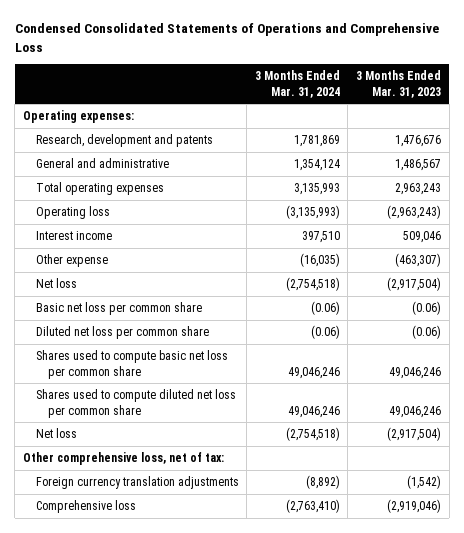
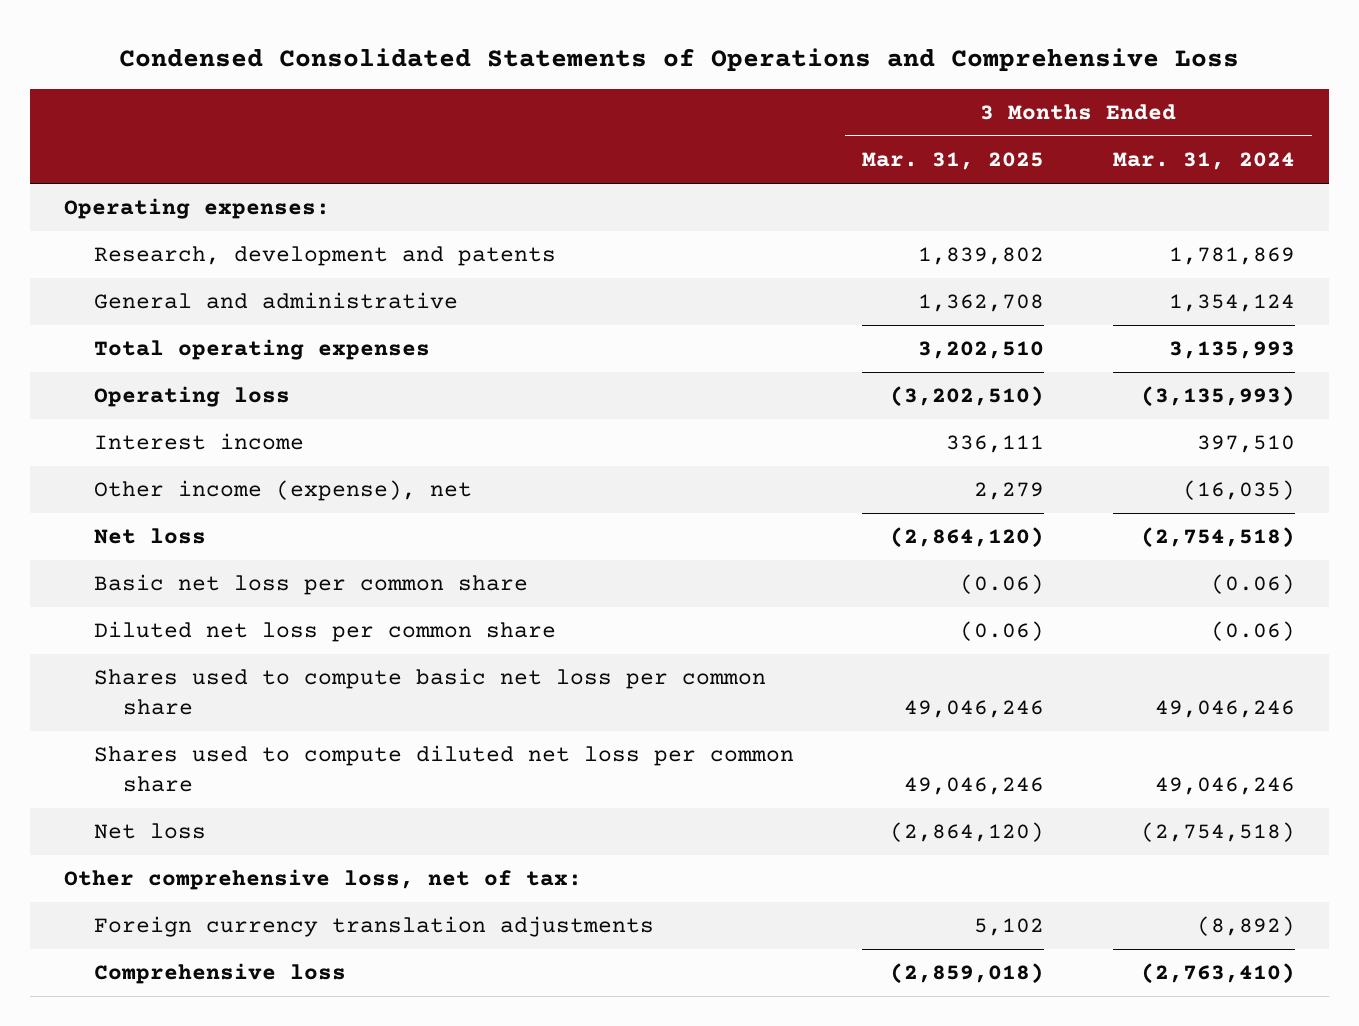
[355,70,441,98] 3 Months Ended Mar. 31, 2023 -> none
none -> [862,152,1045,171] Mar. 31, 2025
[35,254,108,268] Other expense -> [93,480,472,502] Other income (expense), net

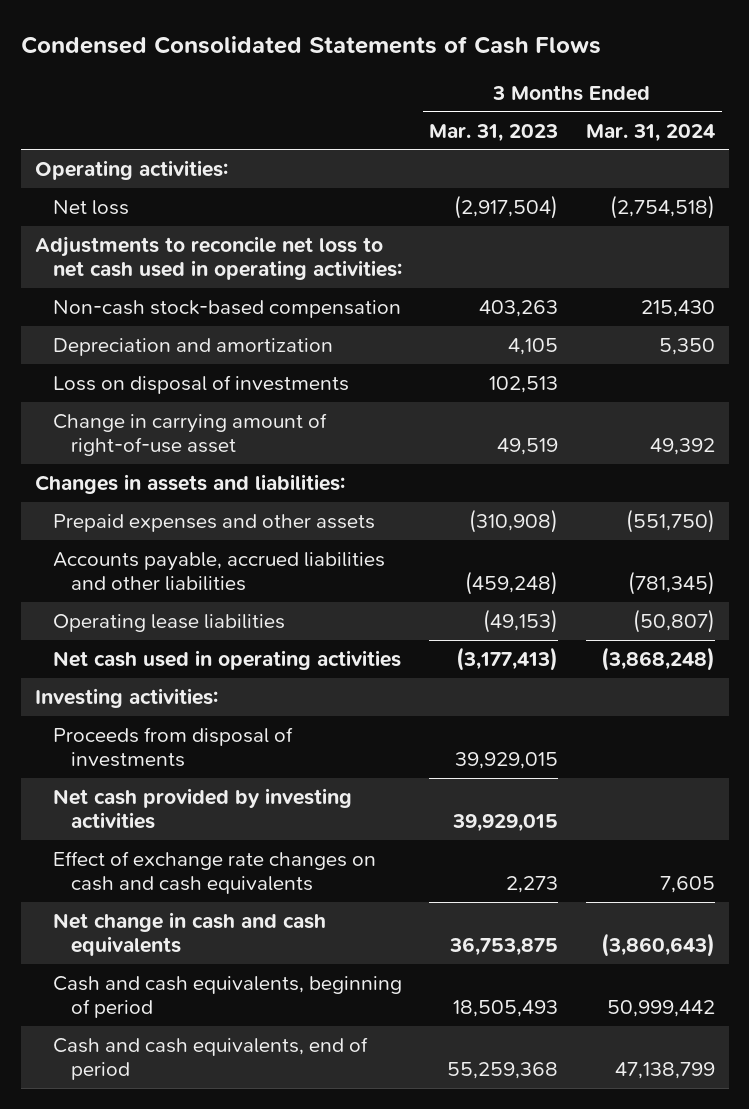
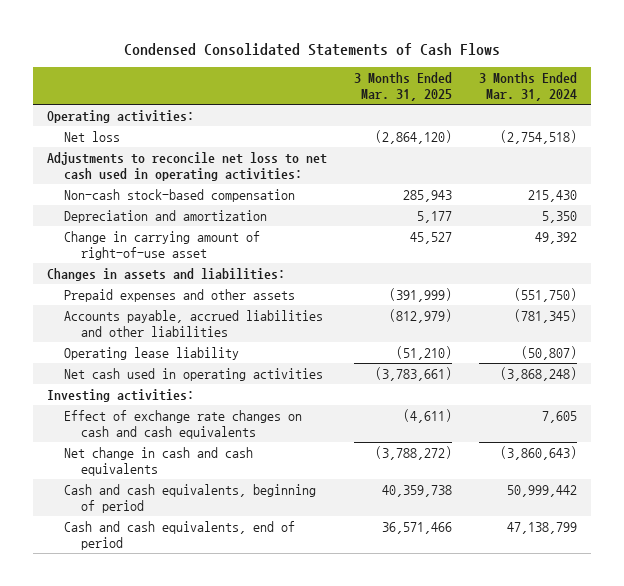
[429,123,559,142] Mar. 31, 2023 -> none
none -> [353,71,452,102] 3 Months Ended Mar. 31, 2025
[52,374,349,394] Loss on disposal of investments -> none
[52,613,285,632] Operating lease liabilities -> [63,346,239,360] Operating lease liability
[52,726,293,768] Proceeds from disposal of investments -> none
[52,787,352,830] Net cash provided by investing activities -> none

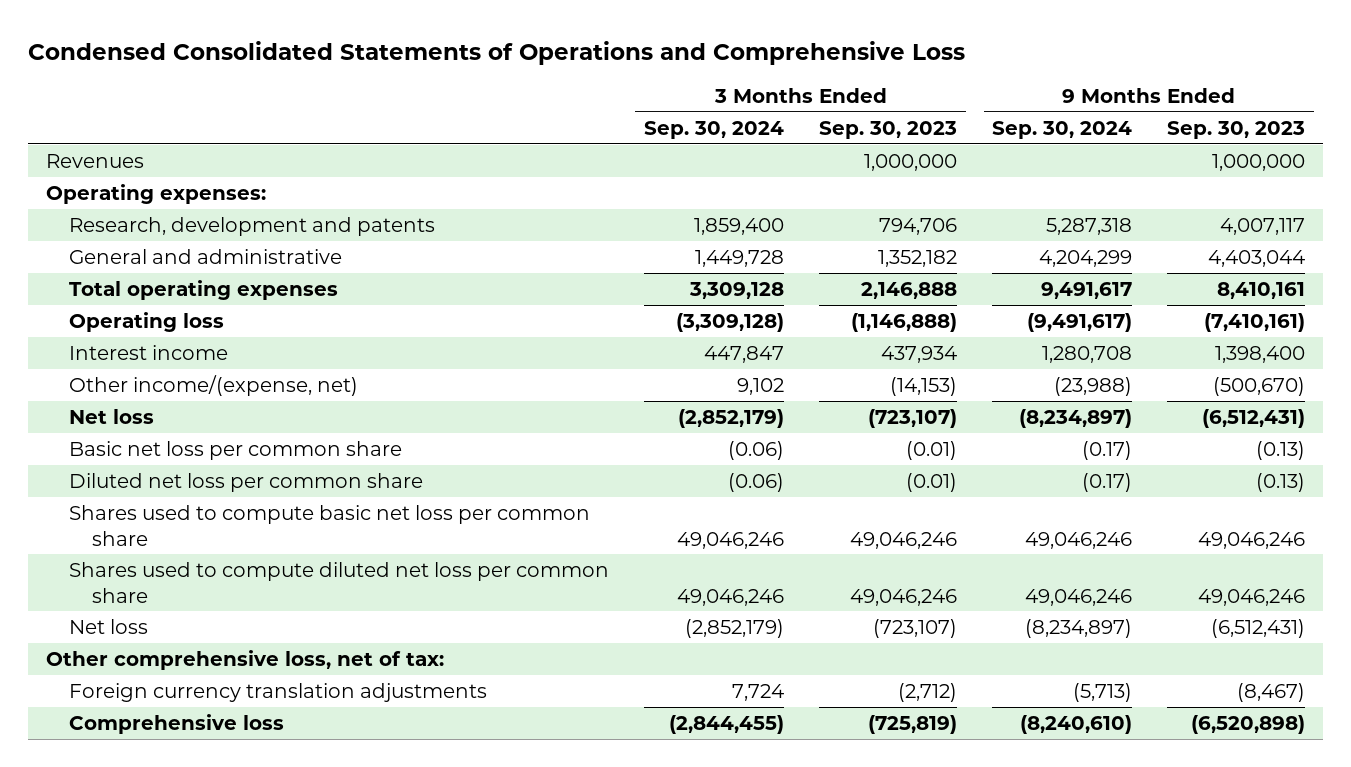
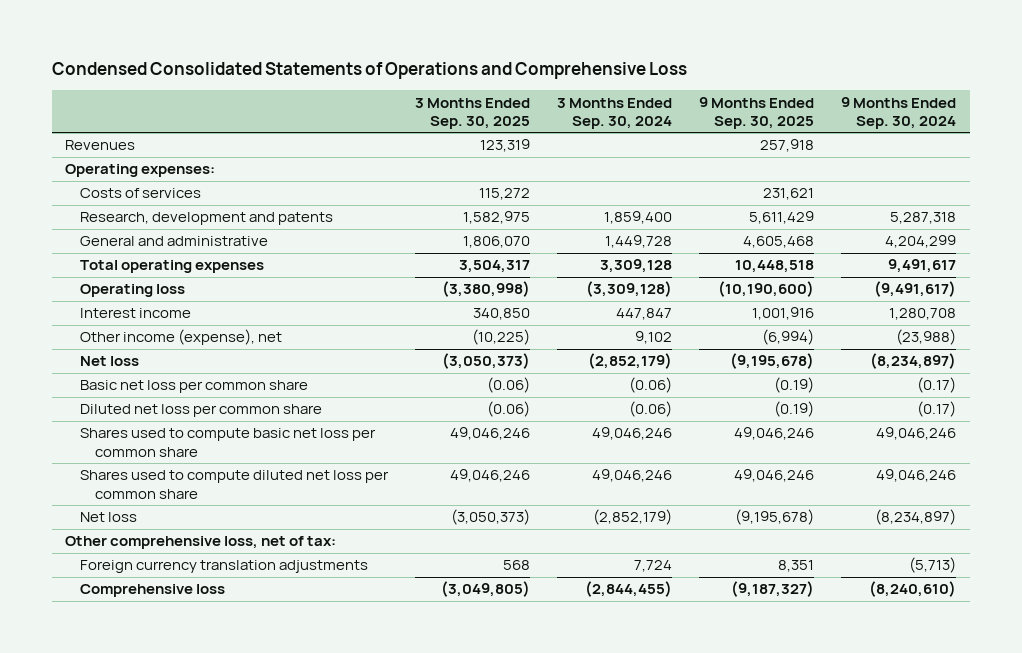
[819,120,958,139] Sep. 30, 2023 -> none
[1167,120,1306,139] Sep. 30, 2023 -> none
none -> [415,97,531,129] 3 Months Ended Sep. 30, 2025
none -> [699,96,815,129] 9 Months Ended Sep. 30, 2025
none -> [80,188,202,199] Costs of services
[68,374,358,396] Other income/(expense, net) -> [80,329,283,346] Other income (expense), net

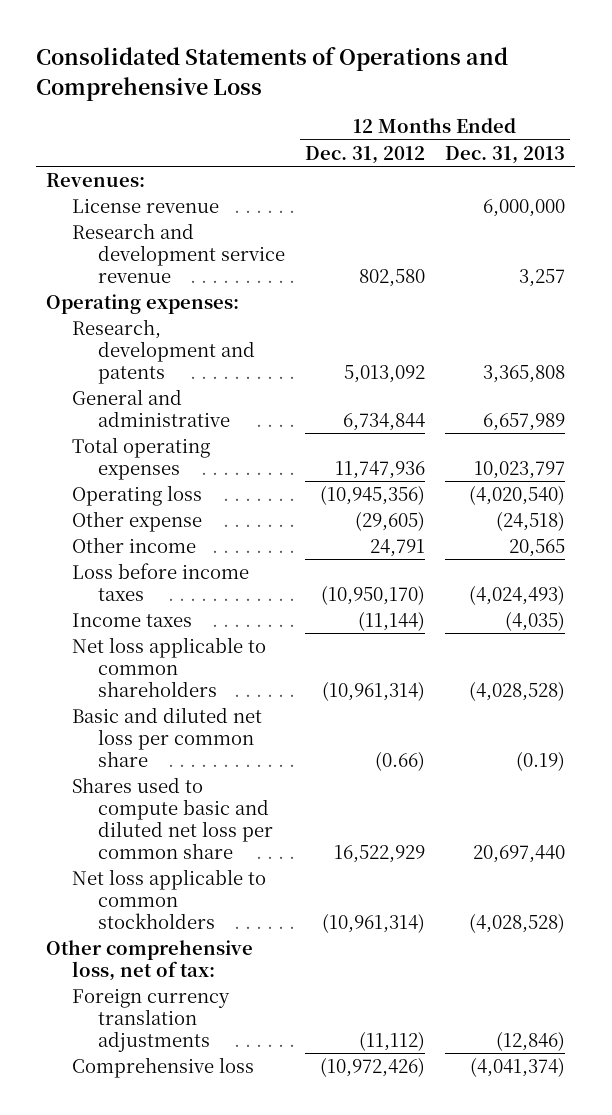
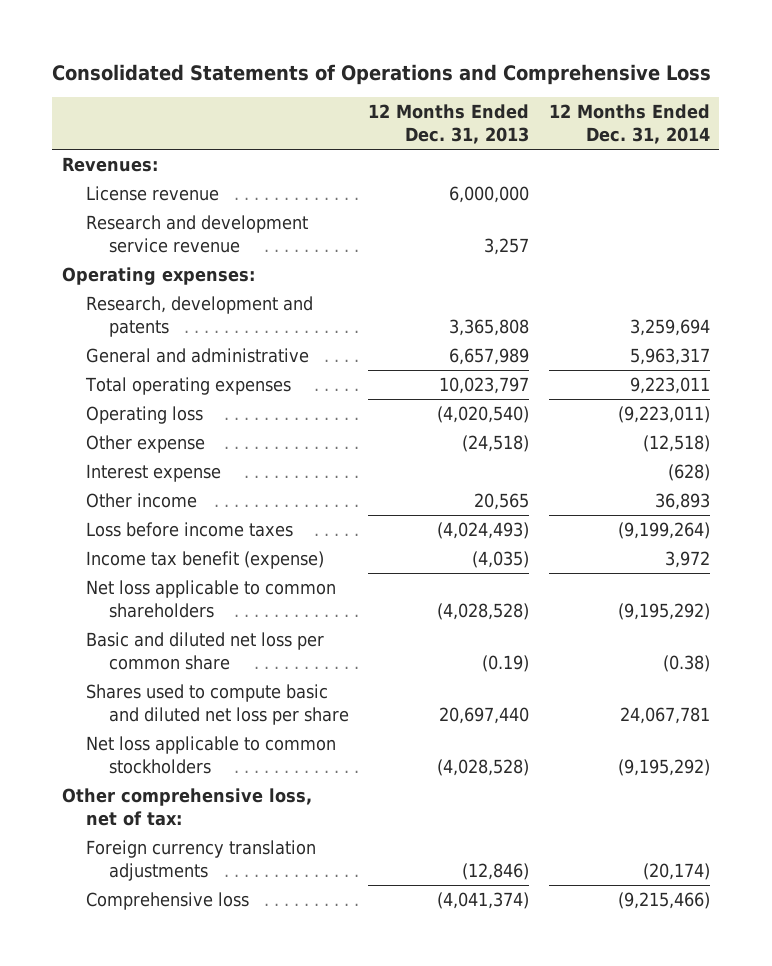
[305,145,426,164] Dec. 31, 2012 -> none
none -> [548,104,710,145] 12 Months Ended Dec. 31, 2014
none -> [85,464,221,483] Interest expense
[72,613,193,628] Income taxes -> [85,551,324,570] Income tax benefit (expense)
[72,777,274,859] Shares used to compute basic and diluted net loss per common share -> [85,684,350,725] Shares used to compute basic and diluted net loss per share

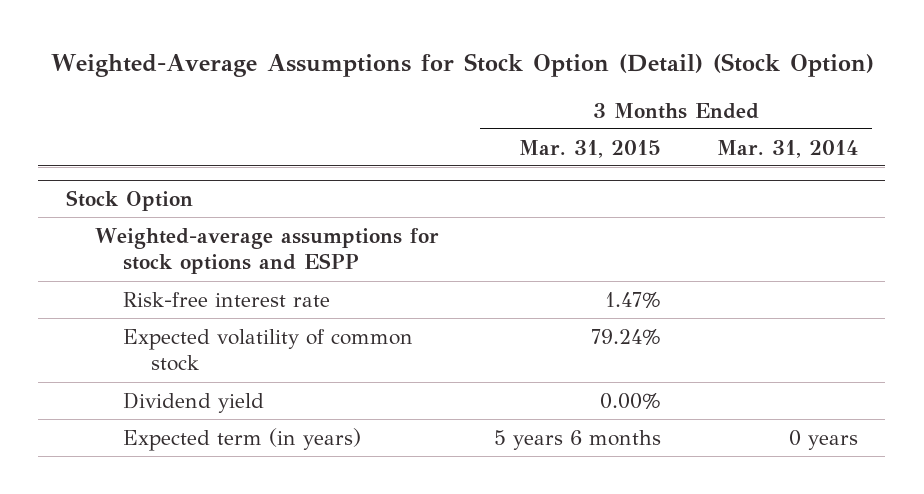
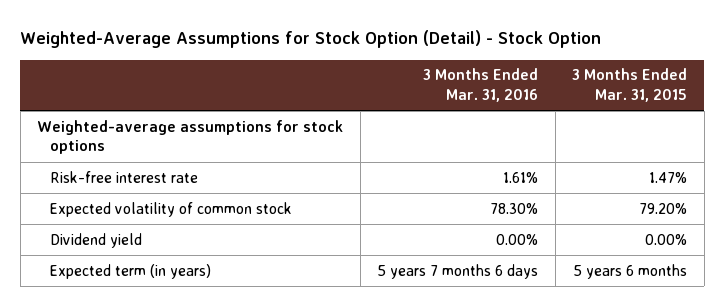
[50,53,874,78] Weighted-Average Assumptions for Stock Option (Detail) (Stock Option) -> [20,30,602,49] Weighted-Average Assumptions for Stock Option (Detail) - Stock Option
[716,139,858,158] Mar. 31, 2014 -> none
none -> [423,68,539,102] 3 Months Ended Mar. 31, 2016
[66,190,194,212] Stock Option -> none
[94,227,439,275] Weighted-average assumptions for stock options and ESPP -> [37,119,344,155] Weighted-average assumptions for stock options
[591,328,662,345] 79.24% -> [639,202,688,214] 79.20%

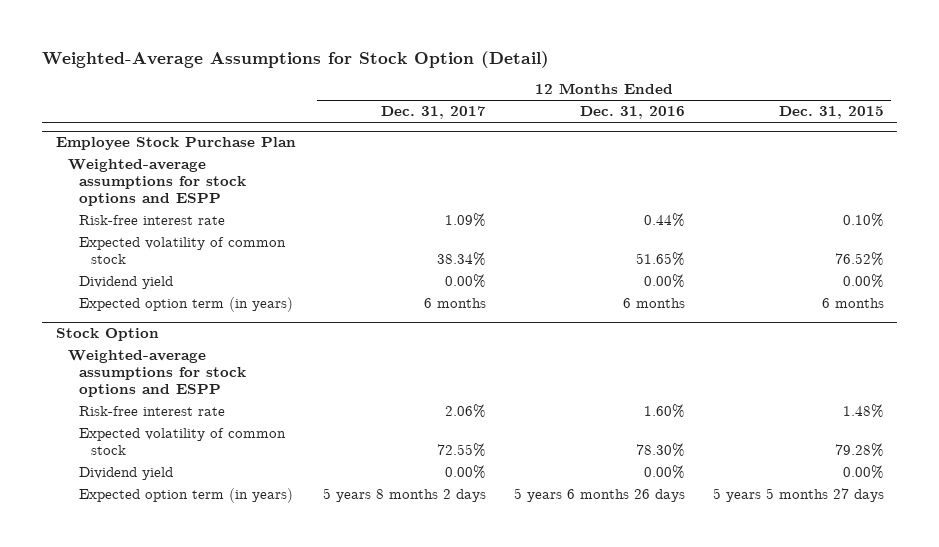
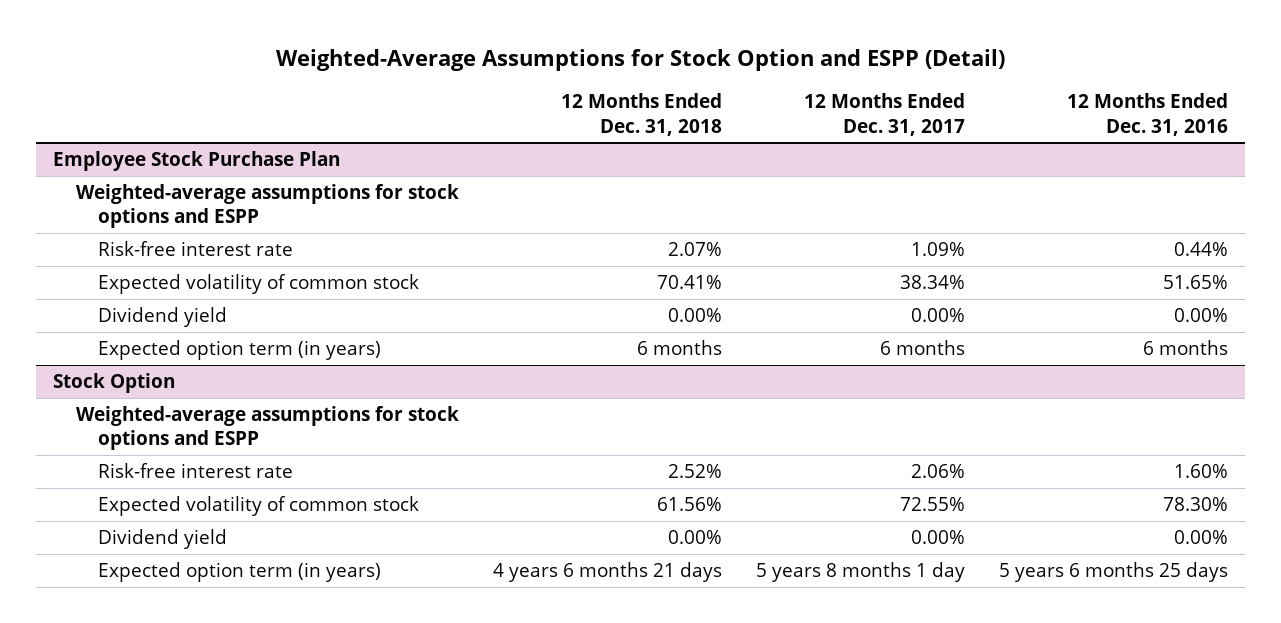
[42,51,550,69] Weighted-Average Assumptions for Stock Option (Detail) -> [275,49,1005,72] Weighted-Average Assumptions for Stock Option and ESPP (Detail)
[778,106,884,120] Dec. 31, 2015 -> none
none -> [560,93,722,136] 12 Months Ended Dec. 31, 2018
[323,487,487,502] 5 years 8 months 2 days -> [755,562,965,583] 5 years 8 months 1 day
[514,487,686,502] 5 years 6 months 26 days -> [998,562,1228,583] 5 years 6 months 25 days

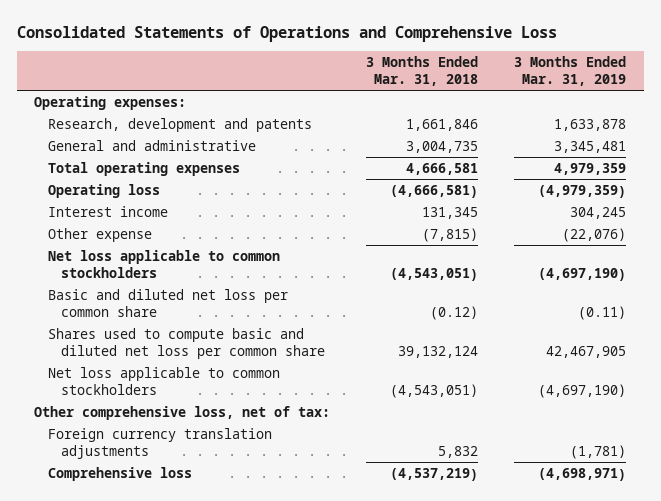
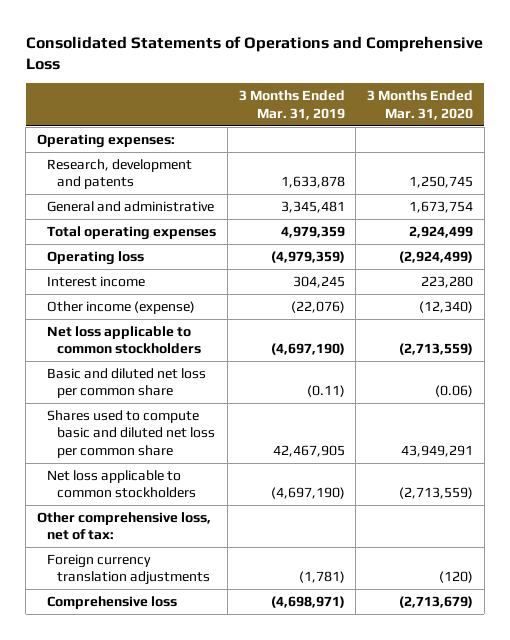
[366,56,479,87] 3 Months Ended Mar. 31, 2018 -> none
none -> [367,90,474,120] 3 Months Ended Mar. 31, 2020
[47,228,152,243] Other expense -> [47,300,196,314] Other income (expense)

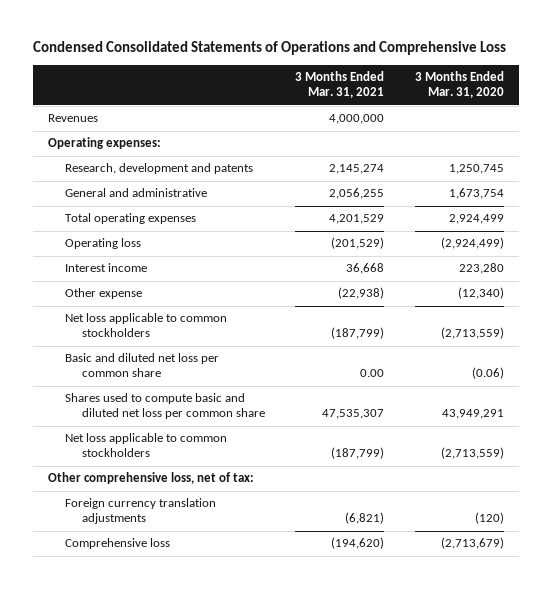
[25,35,483,71] Consolidated Statements of Operations and Comprehensive Loss -> [33,41,507,56] Condensed Consolidated Statements of Operations and Comprehensive Loss
[238,90,345,120] 3 Months Ended Mar. 31, 2019 -> none
none -> [295,71,385,99] 3 Months Ended Mar. 31, 2021
none -> [48,114,99,123] Revenues
[47,300,196,314] Other income (expense) -> [65,288,143,300] Other expense

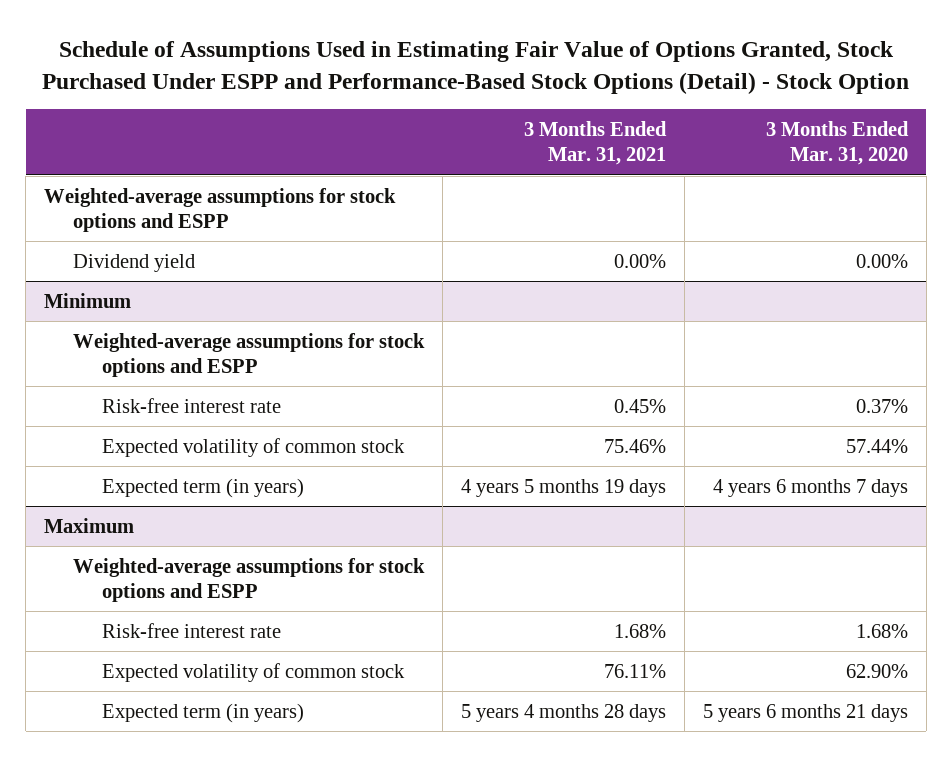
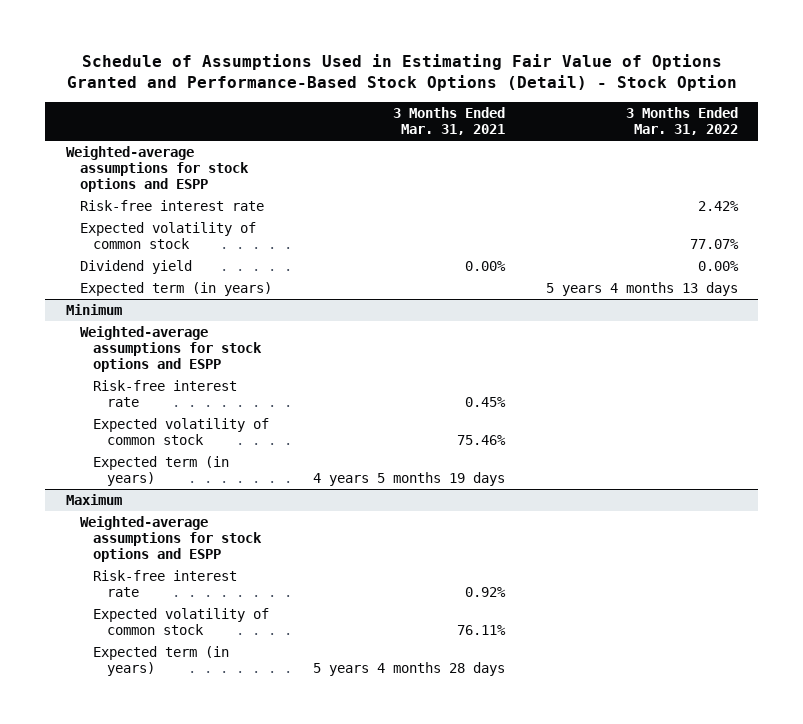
[41,41,909,94] Schedule of Assumptions Used in Estimating Fair Value of Options Granted, Stock Purchased Under ESPP and Performance-Based Stock Options (Detail) - Stock Option -> [66,53,737,92] Schedule of Assumptions Used in Estimating Fair Value of Options Granted and Performance-Based Stock Options (Detail) - Stock Option
[765,121,909,166] 3 Months Ended Mar. 31, 2020 -> none
none -> [625,107,738,136] 3 Months Ended Mar. 31, 2022
none -> [79,200,264,212] Risk-free interest rate
none -> [79,222,256,250] Expected volatility of common stock
none -> [79,282,272,297] Expected term (in years)
[613,623,666,638] 1.68% -> [464,587,506,598] 0.92%

